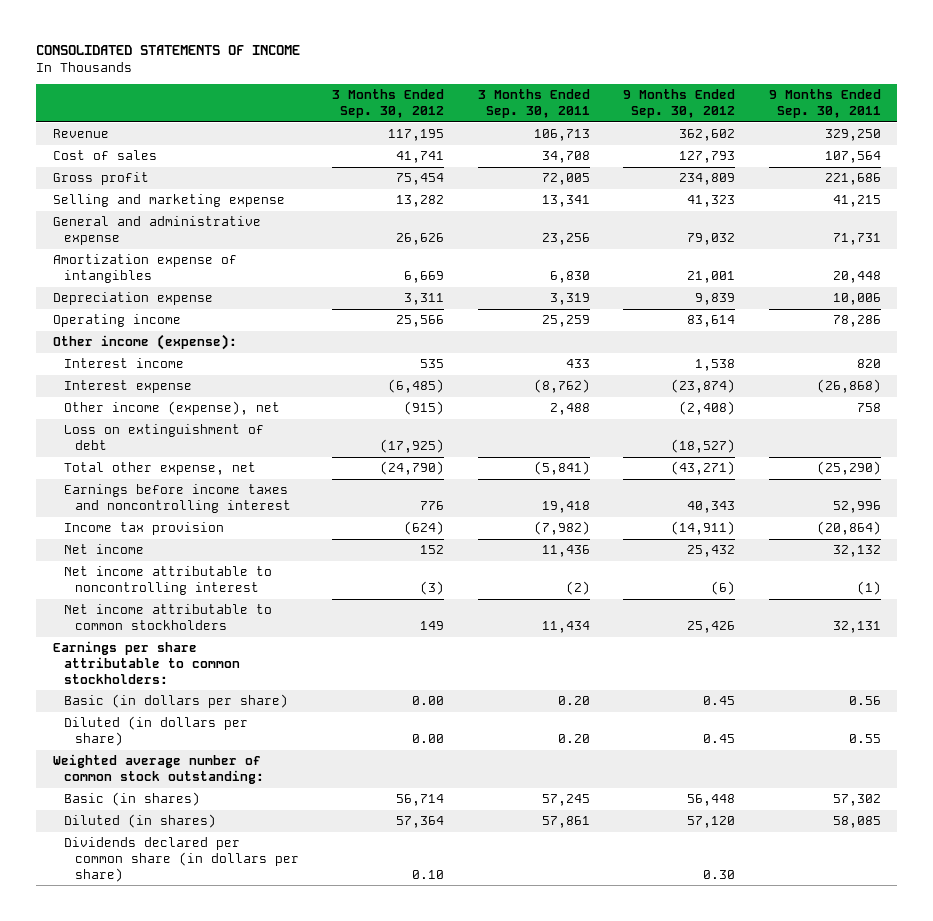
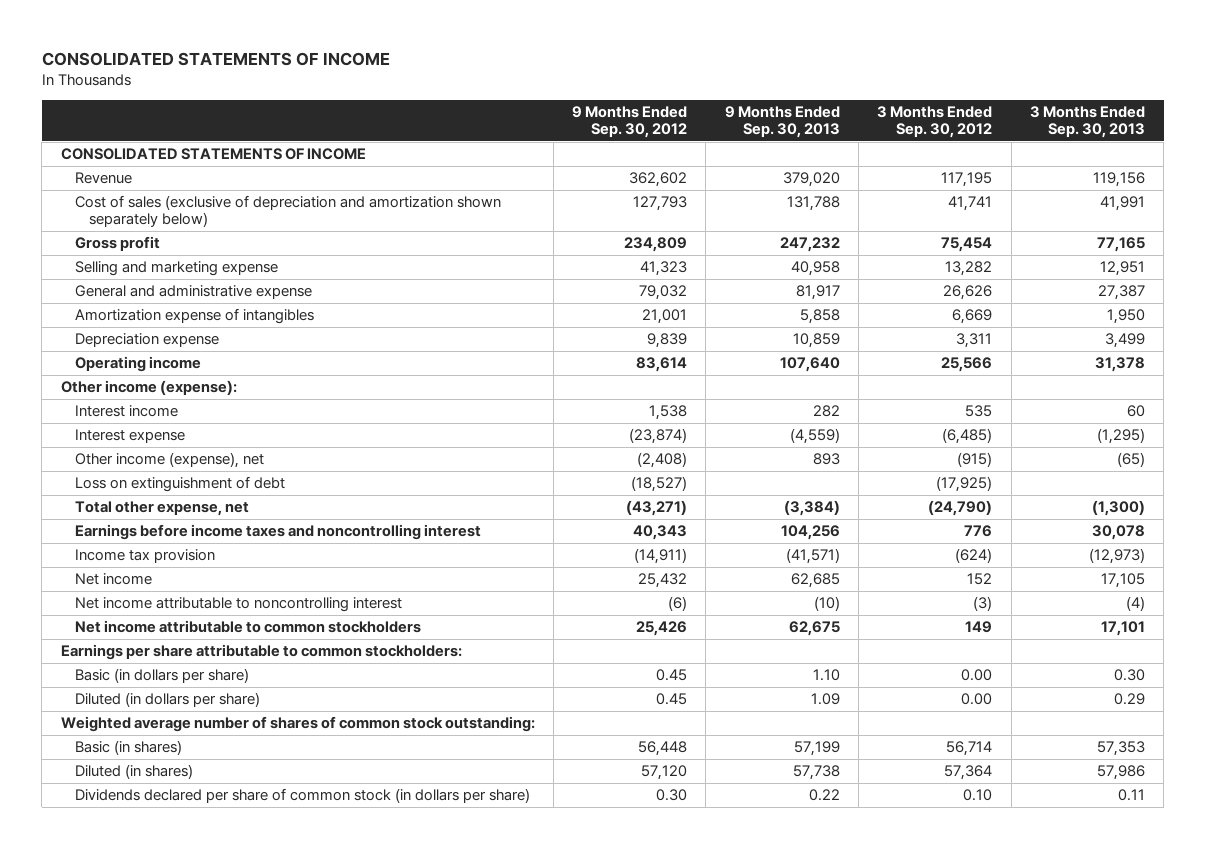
[477,89,590,118] 3 Months Ended Sep. 30, 2011 -> none
[768,89,881,118] 9 Months Ended Sep. 30, 2011 -> none
none -> [724,106,840,139] 9 Months Ended Sep. 30, 2013
none -> [1029,106,1145,139] 3 Months Ended Sep. 30, 2013
none -> [60,148,366,161] CONSOLIDATED STATEMENTS OF INCOME
[52,150,157,161] Cost of sales -> [74,195,501,228] Cost of sales (exclusive of depreciation and amortization shown separately below)
[52,754,264,784] Weighted average number of common stock outstanding: -> [60,716,535,733] Weighted average number of shares of common stock outstanding:
[63,837,299,882] Dividends declared per common share (in dollars per share) -> [74,788,530,804] Dividends declared per share of common stock (in dollars per share)

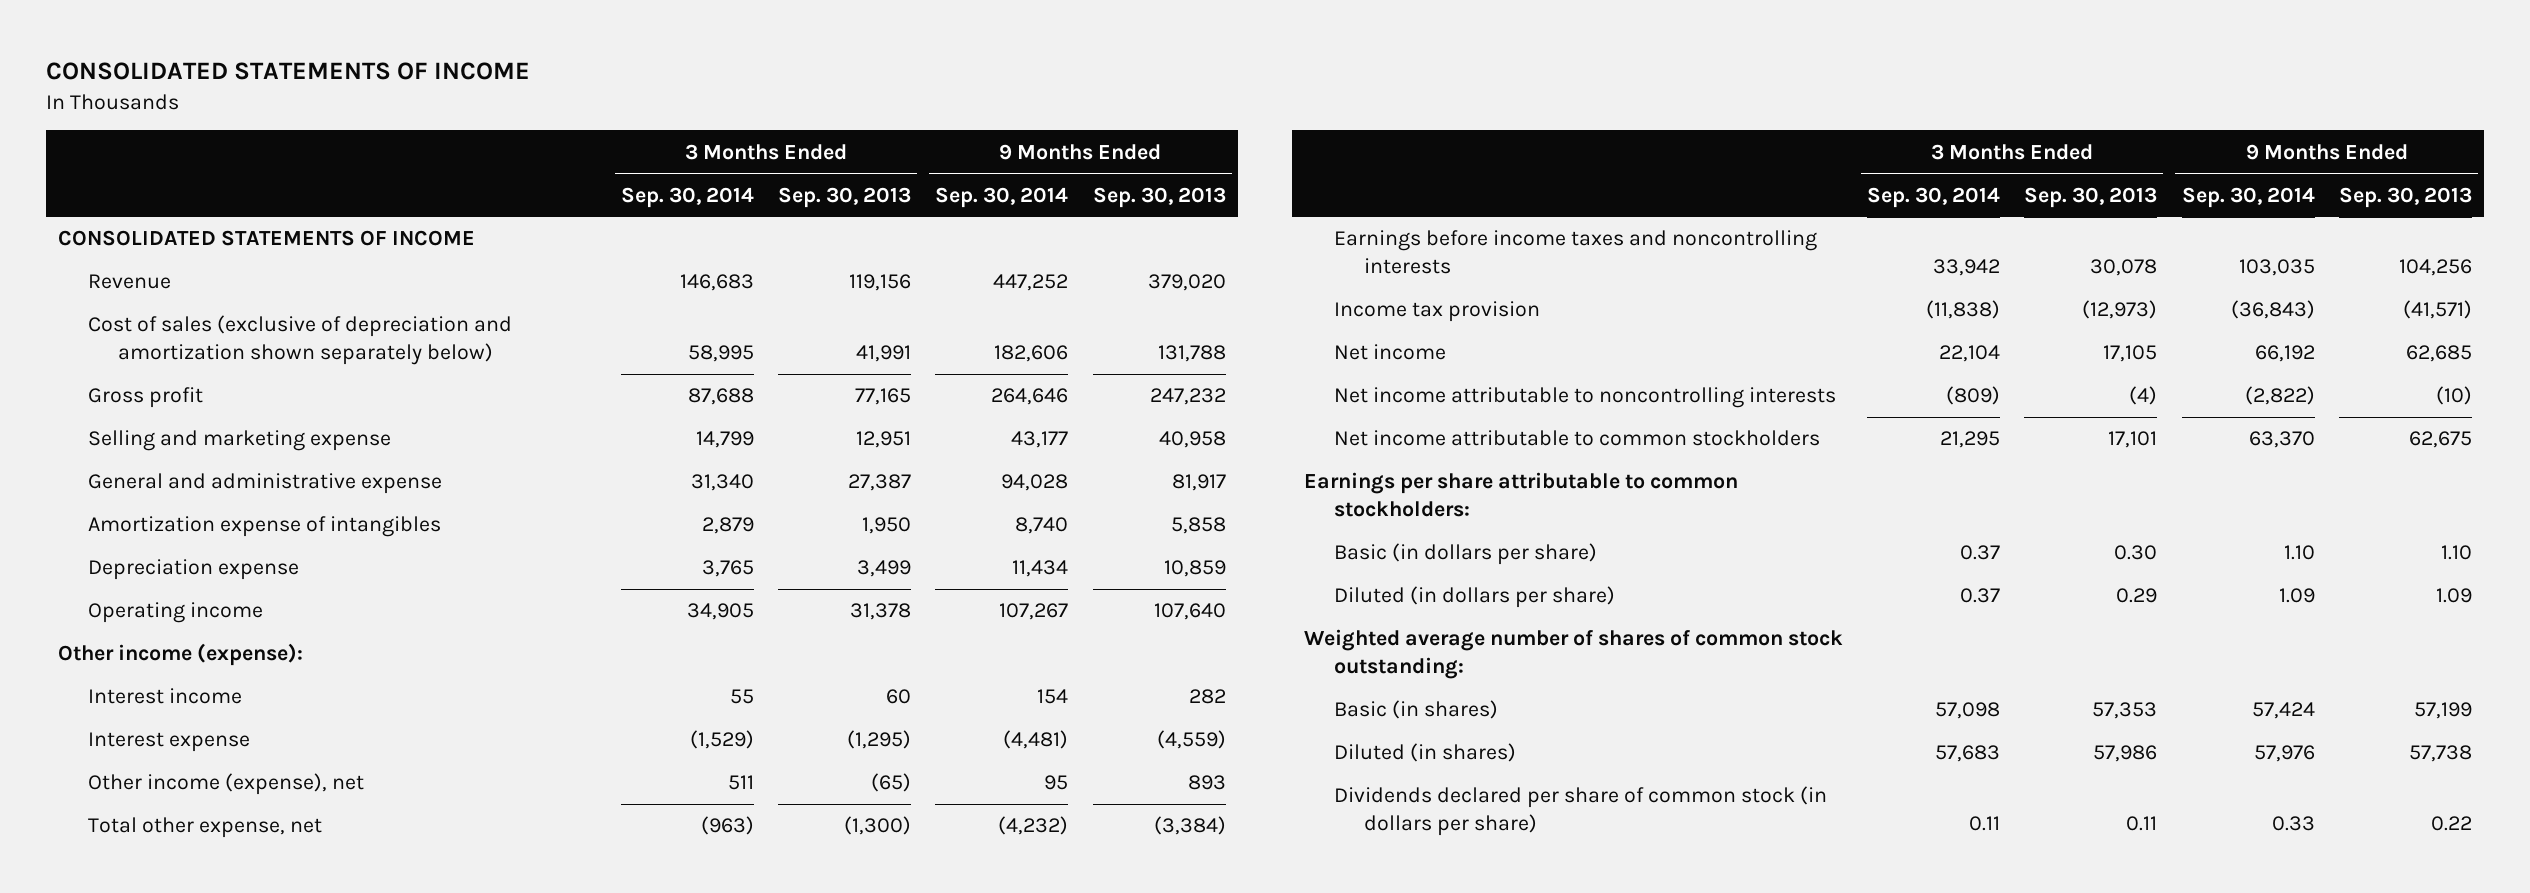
[572,106,688,139] 9 Months Ended Sep. 30, 2012 -> none
[877,106,993,139] 3 Months Ended Sep. 30, 2012 -> none
none -> [621,186,755,208] Sep. 30, 2014
none -> [935,186,1069,208] Sep. 30, 2014
[74,476,285,493] Loss on extinguishment of debt -> none
[74,524,481,541] Earnings before income taxes and noncontrolling interest -> [1334,230,1818,274] Earnings before income taxes and noncontrolling interests
[74,597,402,613] Net income attributable to noncontrolling interest -> [1334,387,1837,409] Net income attributable to noncontrolling interests

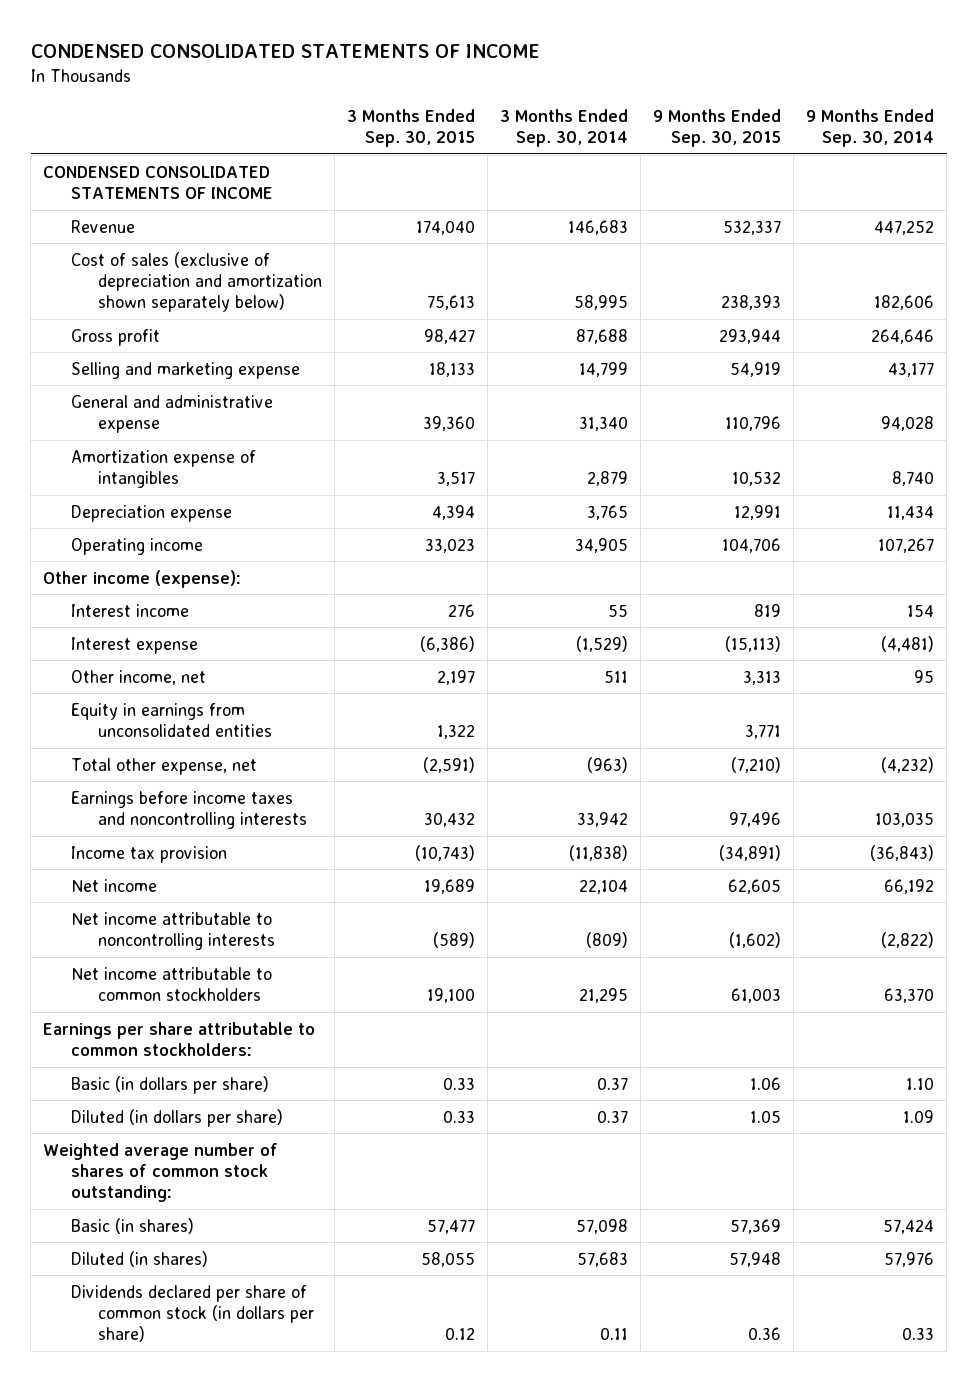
[45,62,530,81] CONSOLIDATED STATEMENTS OF INCOME -> [30,44,540,59] CONDENSED CONSOLIDATED STATEMENTS OF INCOME
[778,186,912,208] Sep. 30, 2013 -> none
[1092,186,1226,208] Sep. 30, 2013 -> none
none -> [346,108,475,148] 3 Months Ended Sep. 30, 2015
none -> [653,108,782,148] 9 Months Ended Sep. 30, 2015
[57,230,475,247] CONSOLIDATED STATEMENTS OF INCOME -> [43,165,273,200] CONDENSED CONSOLIDATED STATEMENTS OF INCOME
[88,773,365,796] Other income (expense), net -> [70,669,206,685] Other income, net
none -> [70,702,272,738] Equity in earnings from unconsolidated entities

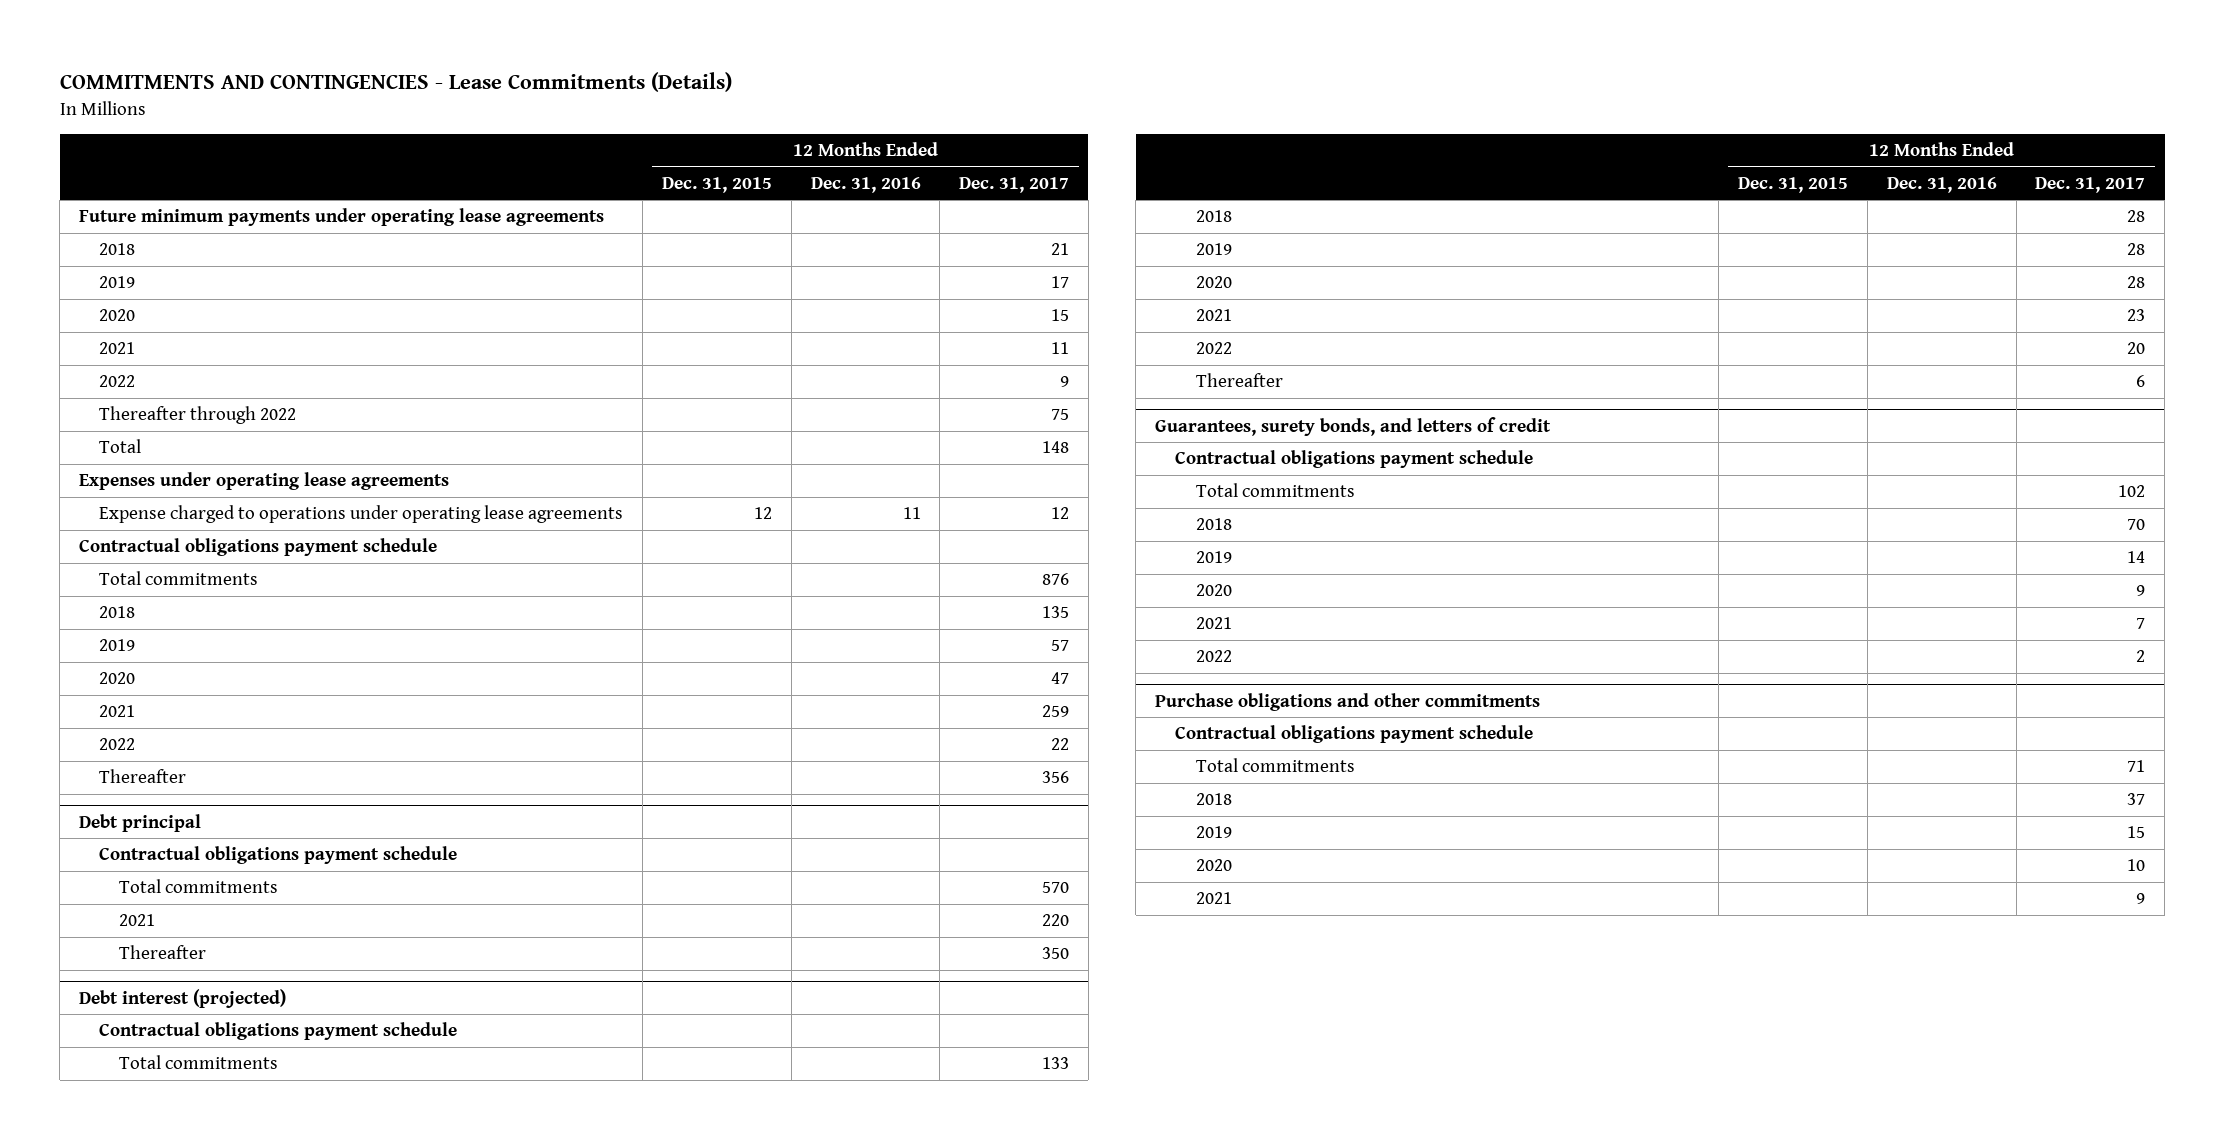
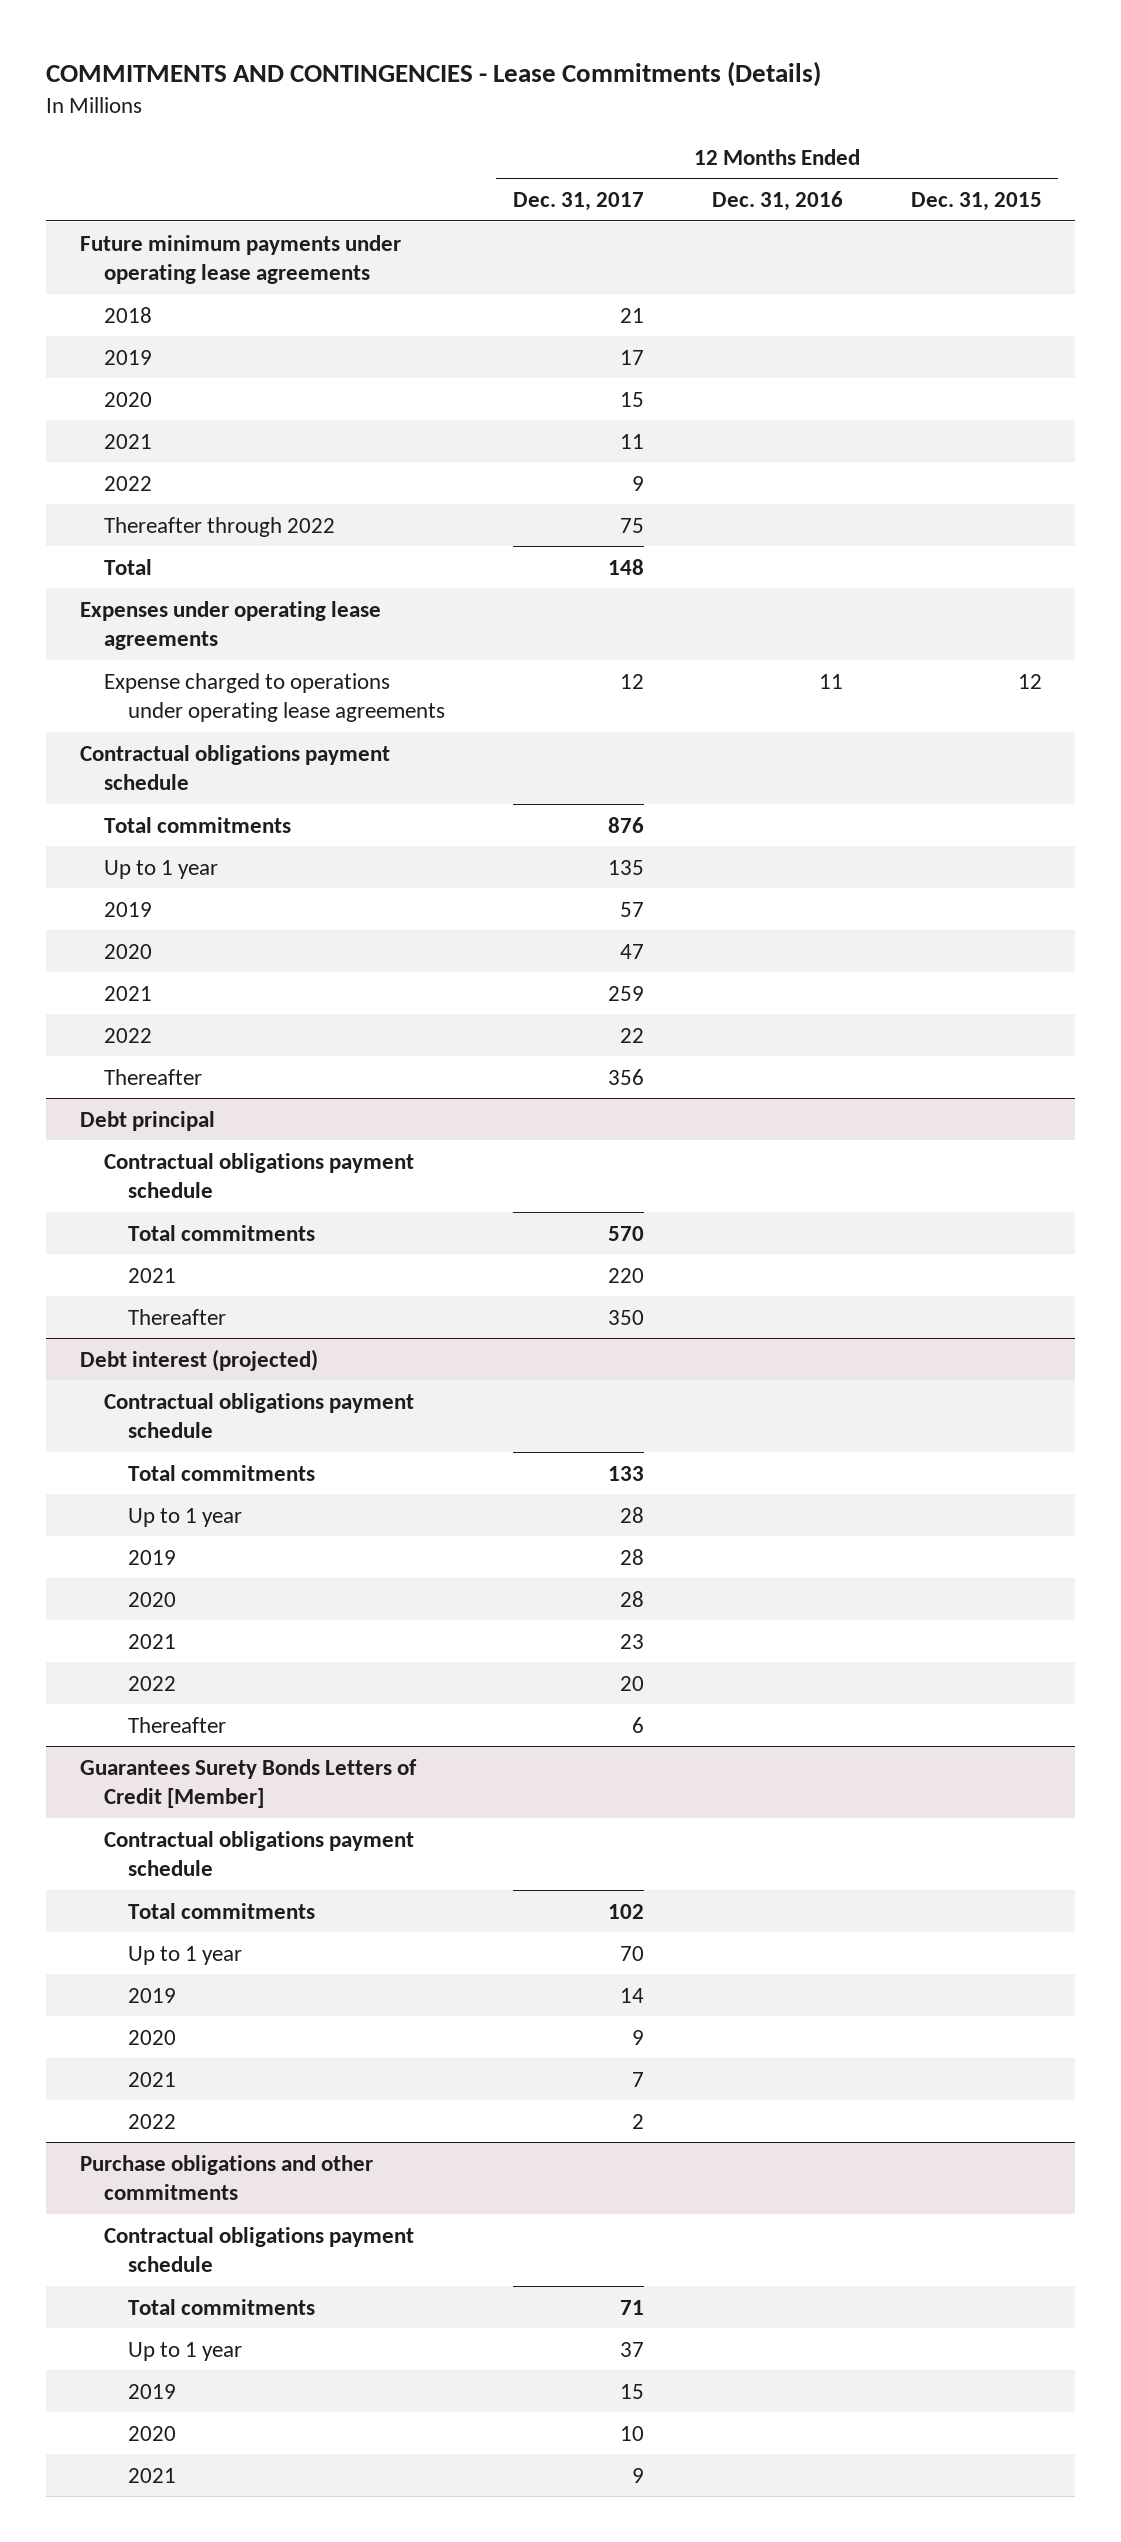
[99,606,136,619] 2018 -> [104,859,219,879] Up to 1 year
[1195,210,1232,223] 2018 -> [128,1507,243,1527] Up to 1 year
[1155,416,1552,436] Guarantees, surety bonds, and letters of credit -> [79,1758,417,1808] Guarantees Surety Bonds Letters of Credit [Member]
[1195,518,1232,531] 2018 -> [128,1945,243,1965] Up to 1 year
[1195,793,1232,806] 2018 -> [128,2341,243,2361] Up to 1 year

